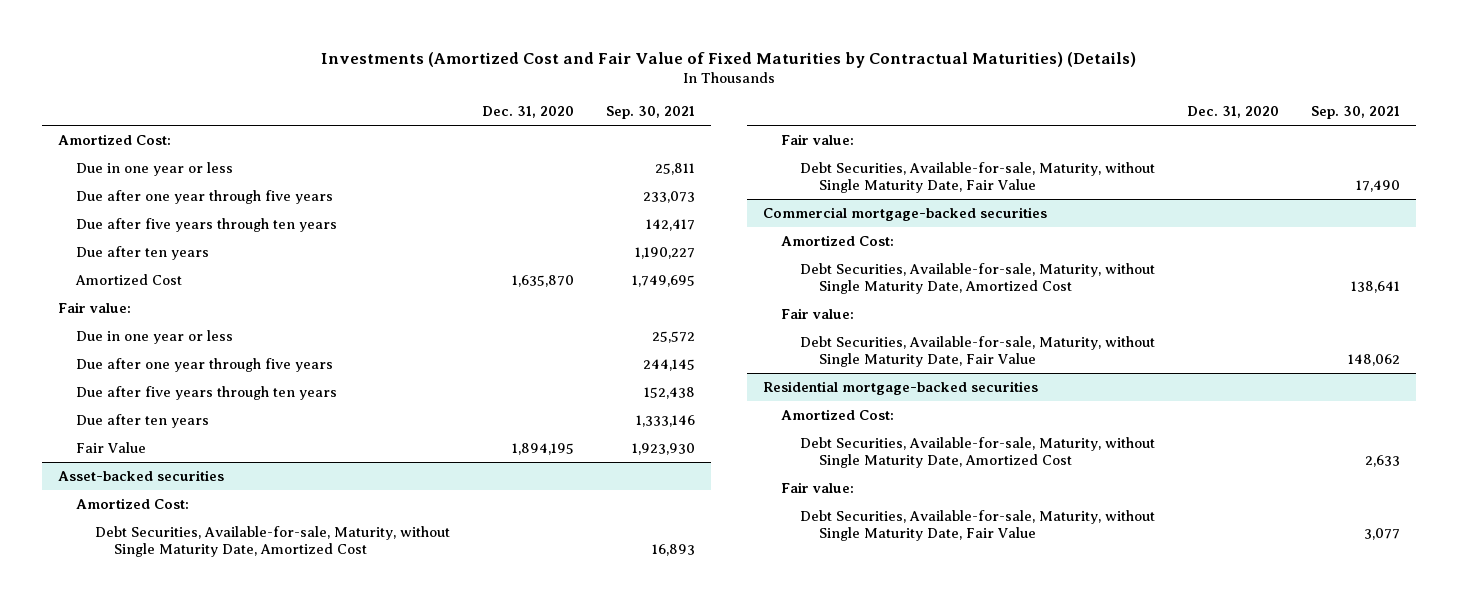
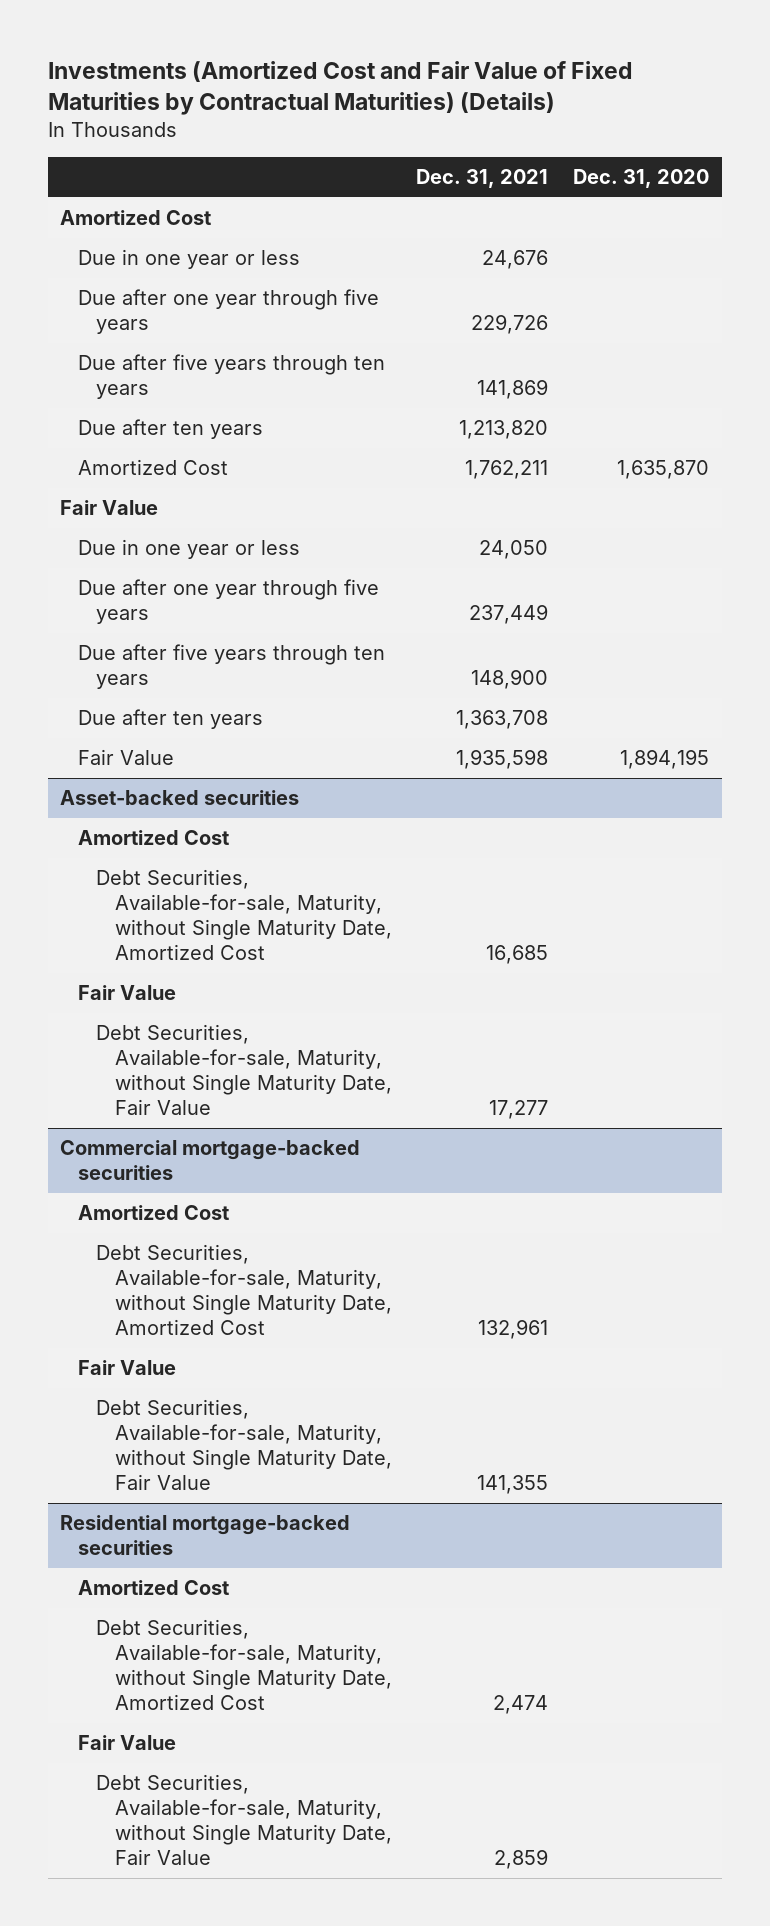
[606,106,696,120] Sep. 30, 2021 -> none
none -> [416,168,549,188] Dec. 31, 2021
[57,133,171,145] Amortized Cost: -> [60,210,212,226] Amortized Cost
[57,301,131,313] Fair value: -> [60,500,159,516] Fair Value
[76,497,190,509] Amortized Cost: -> [78,830,230,846] Amortized Cost
[781,133,855,145] Fair value: -> [78,985,177,1001] Fair Value
[781,234,895,246] Amortized Cost: -> [78,1205,230,1221] Amortized Cost
[781,307,855,319] Fair value: -> [78,1360,177,1376] Fair Value
[781,408,895,420] Amortized Cost: -> [78,1580,230,1596] Amortized Cost
[781,481,855,493] Fair value: -> [78,1735,177,1751] Fair Value

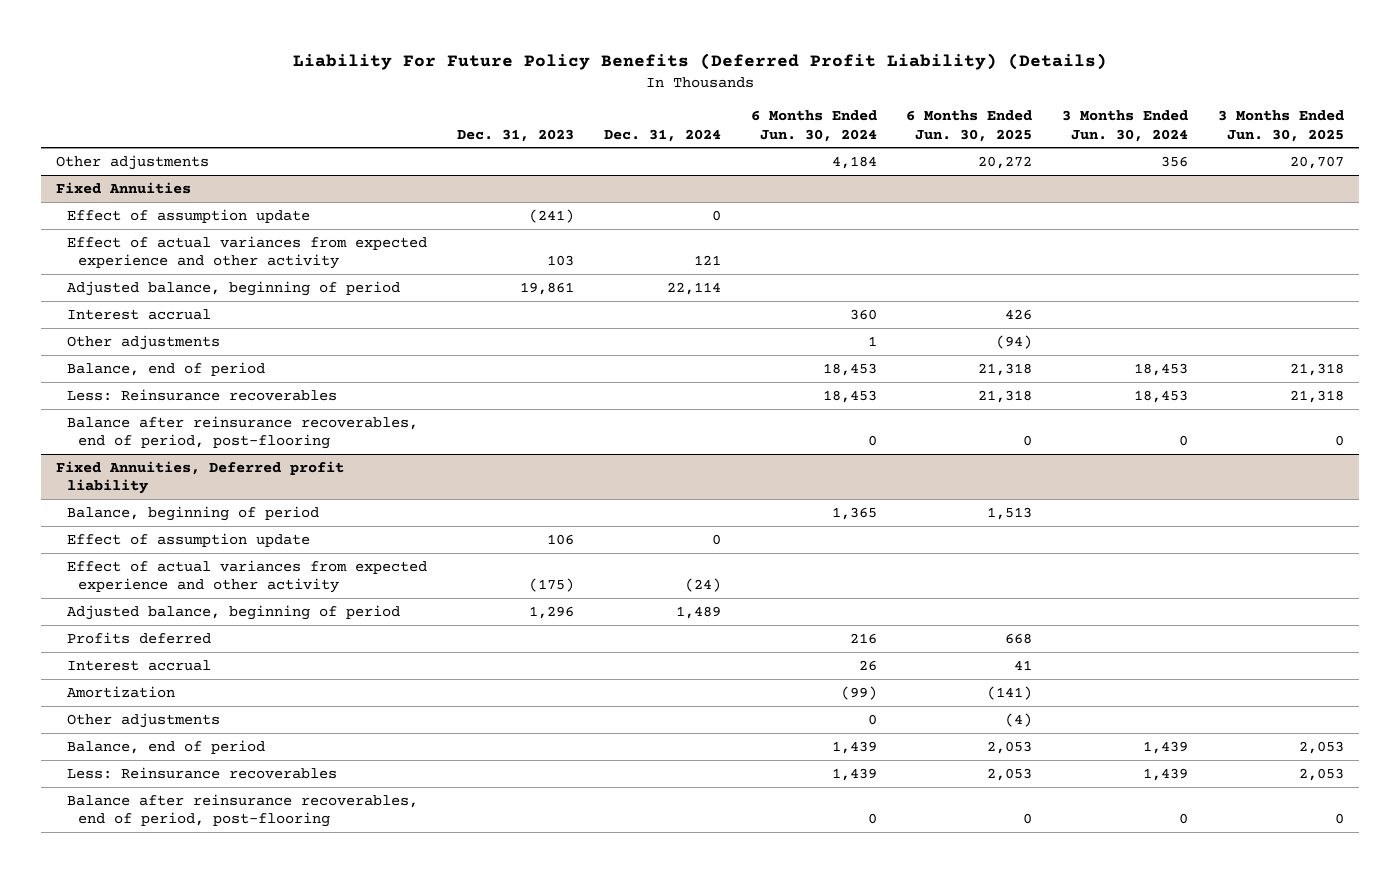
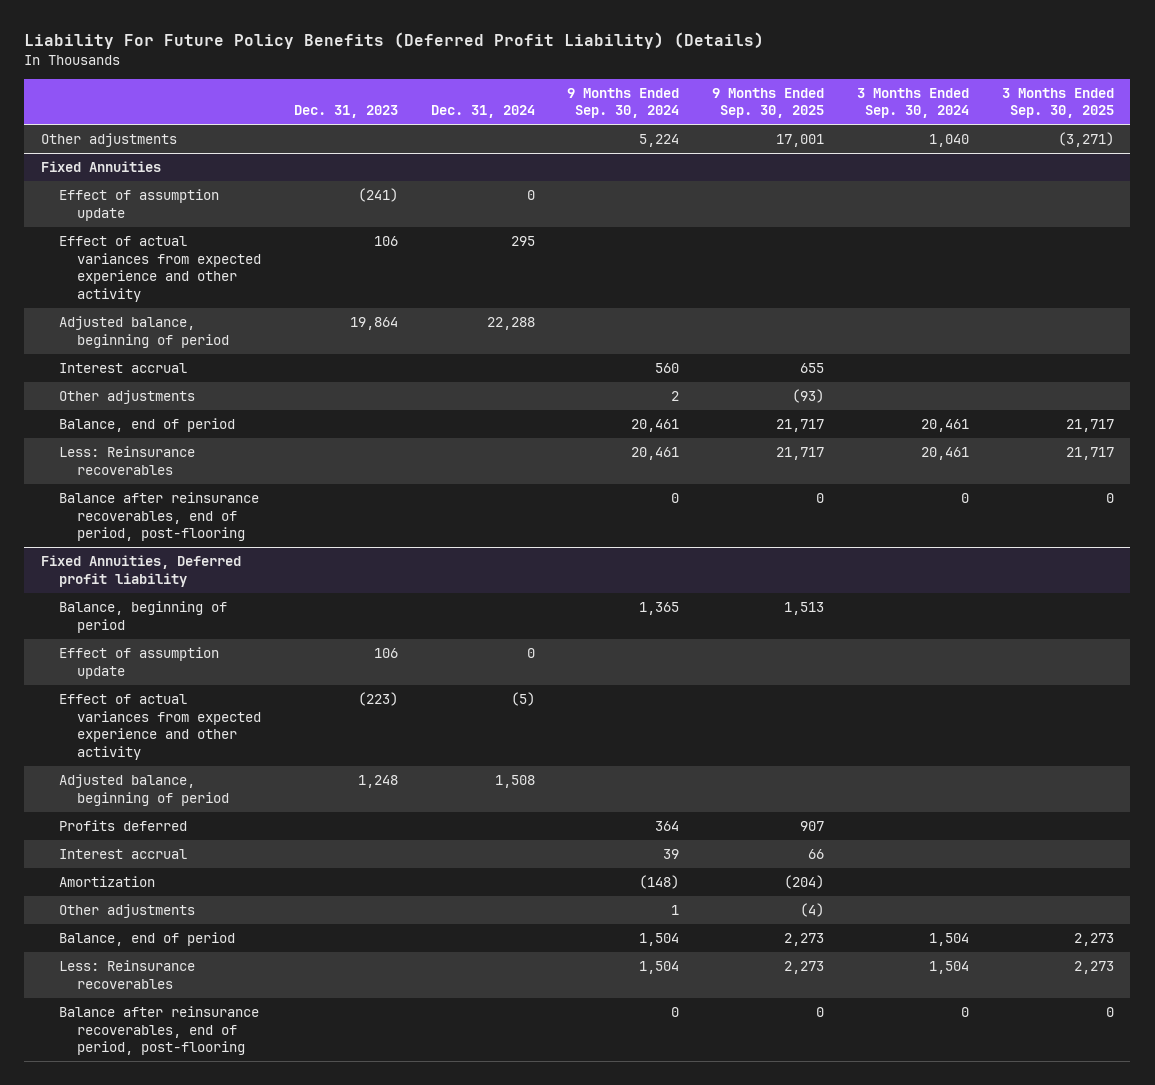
[750,110,877,142] 6 Months Ended Jun. 30, 2024 -> none
[906,110,1033,142] 6 Months Ended Jun. 30, 2025 -> none
[1062,110,1189,142] 3 Months Ended Jun. 30, 2024 -> none
[1217,110,1344,142] 3 Months Ended Jun. 30, 2025 -> none
none -> [567,87,680,119] 9 Months Ended Sep. 30, 2024
none -> [712,87,825,119] 9 Months Ended Sep. 30, 2025
none -> [857,87,970,119] 3 Months Ended Sep. 30, 2024
none -> [1001,87,1114,119] 3 Months Ended Sep. 30, 2025
[547,255,575,267] 103 -> [373,236,398,247] 106
[693,255,721,266] 121 -> [510,236,535,247] 295
[520,281,575,295] 19,861 -> [349,317,398,331] 19,864
[666,281,721,295] 22,114 -> [486,317,535,331] 22,288
[529,578,575,593] (175) -> [357,692,398,707] (223)
[684,578,721,593] (24) -> [510,692,535,707] (5)
[529,605,575,619] 1,296 -> [357,775,398,789] 1,248
[675,605,721,619] 1,489 -> [494,775,535,789] 1,508

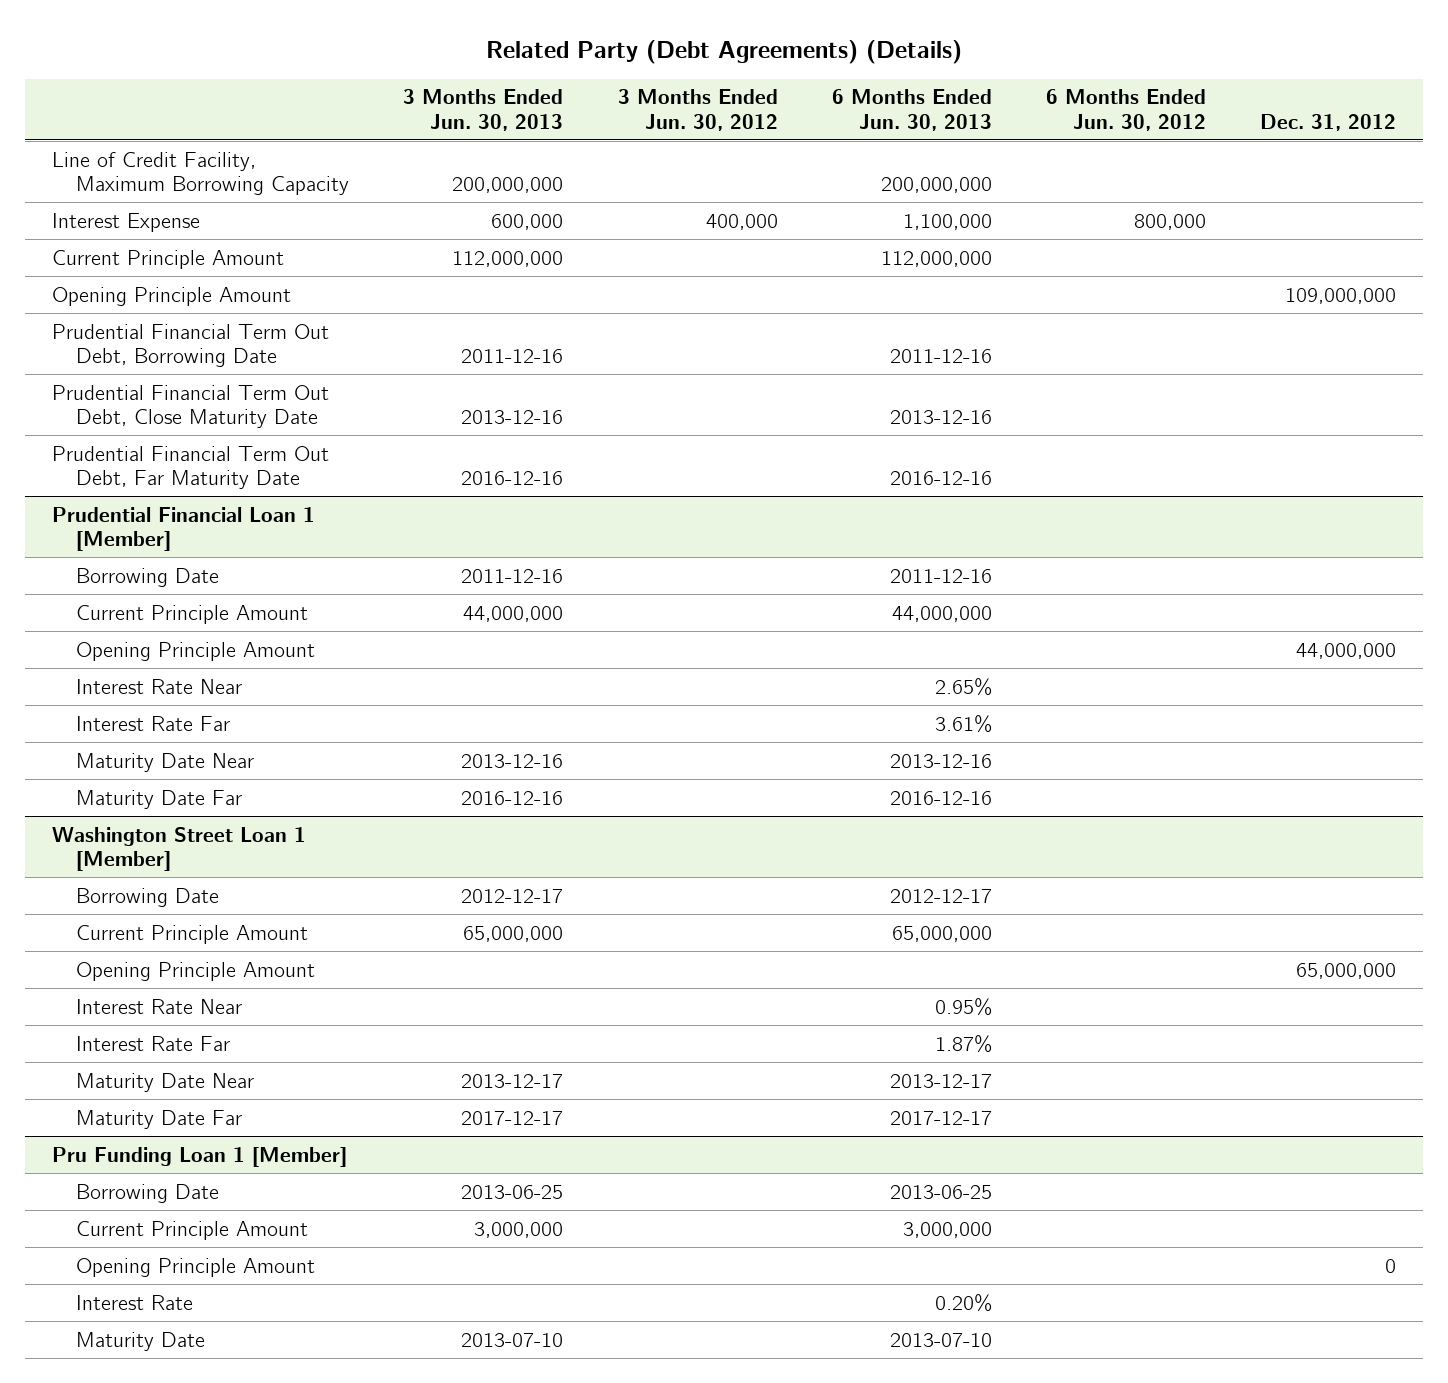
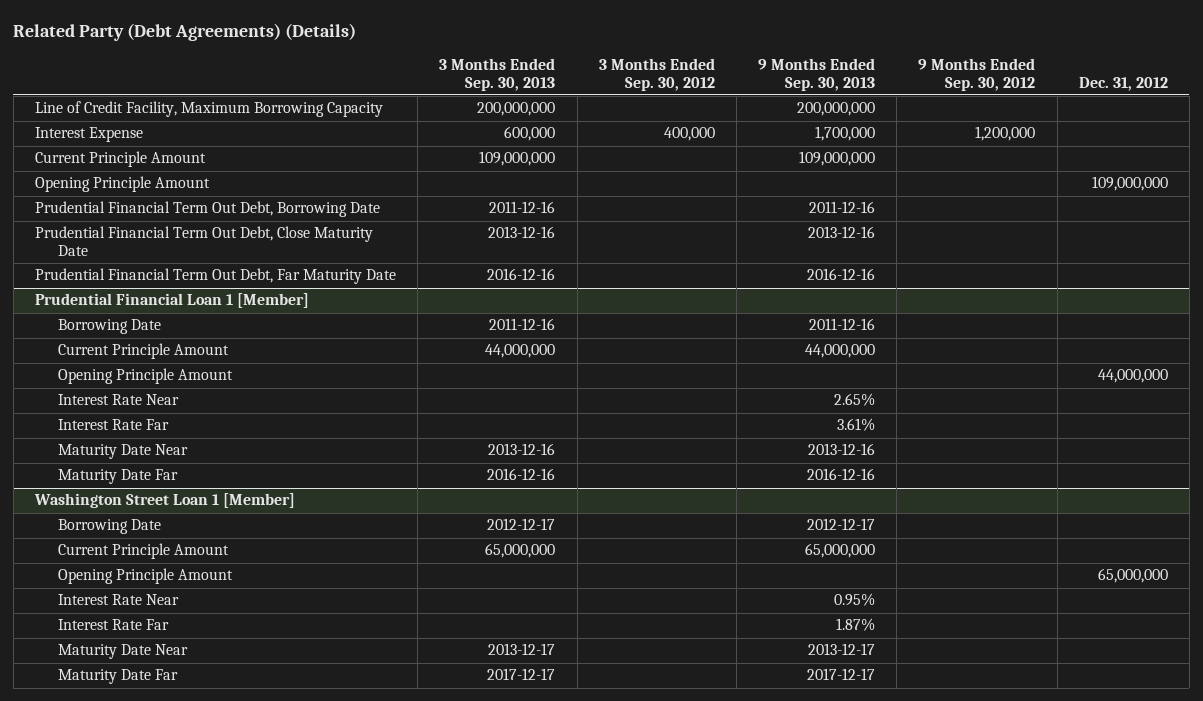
[403,89,564,131] 3 Months Ended Jun. 30, 2013 -> none
[617,89,778,131] 3 Months Ended Jun. 30, 2012 -> none
[831,89,992,131] 6 Months Ended Jun. 30, 2013 -> none
[1045,89,1206,131] 6 Months Ended Jun. 30, 2012 -> none
none -> [439,57,556,91] 3 Months Ended Sep. 30, 2013
none -> [598,57,715,91] 3 Months Ended Sep. 30, 2012
none -> [758,57,876,91] 9 Months Ended Sep. 30, 2013
none -> [918,57,1036,91] 9 Months Ended Sep. 30, 2012
[52,1146,348,1167] Pru Funding Loan 1 [Member] -> none
[76,1183,220,1203] Borrowing Date -> none
[76,1220,309,1240] Current Principle Amount -> none
[76,1257,316,1277] Opening Principle Amount -> none
[76,1294,194,1310] Interest Rate -> none
[76,1331,206,1351] Maturity Date -> none

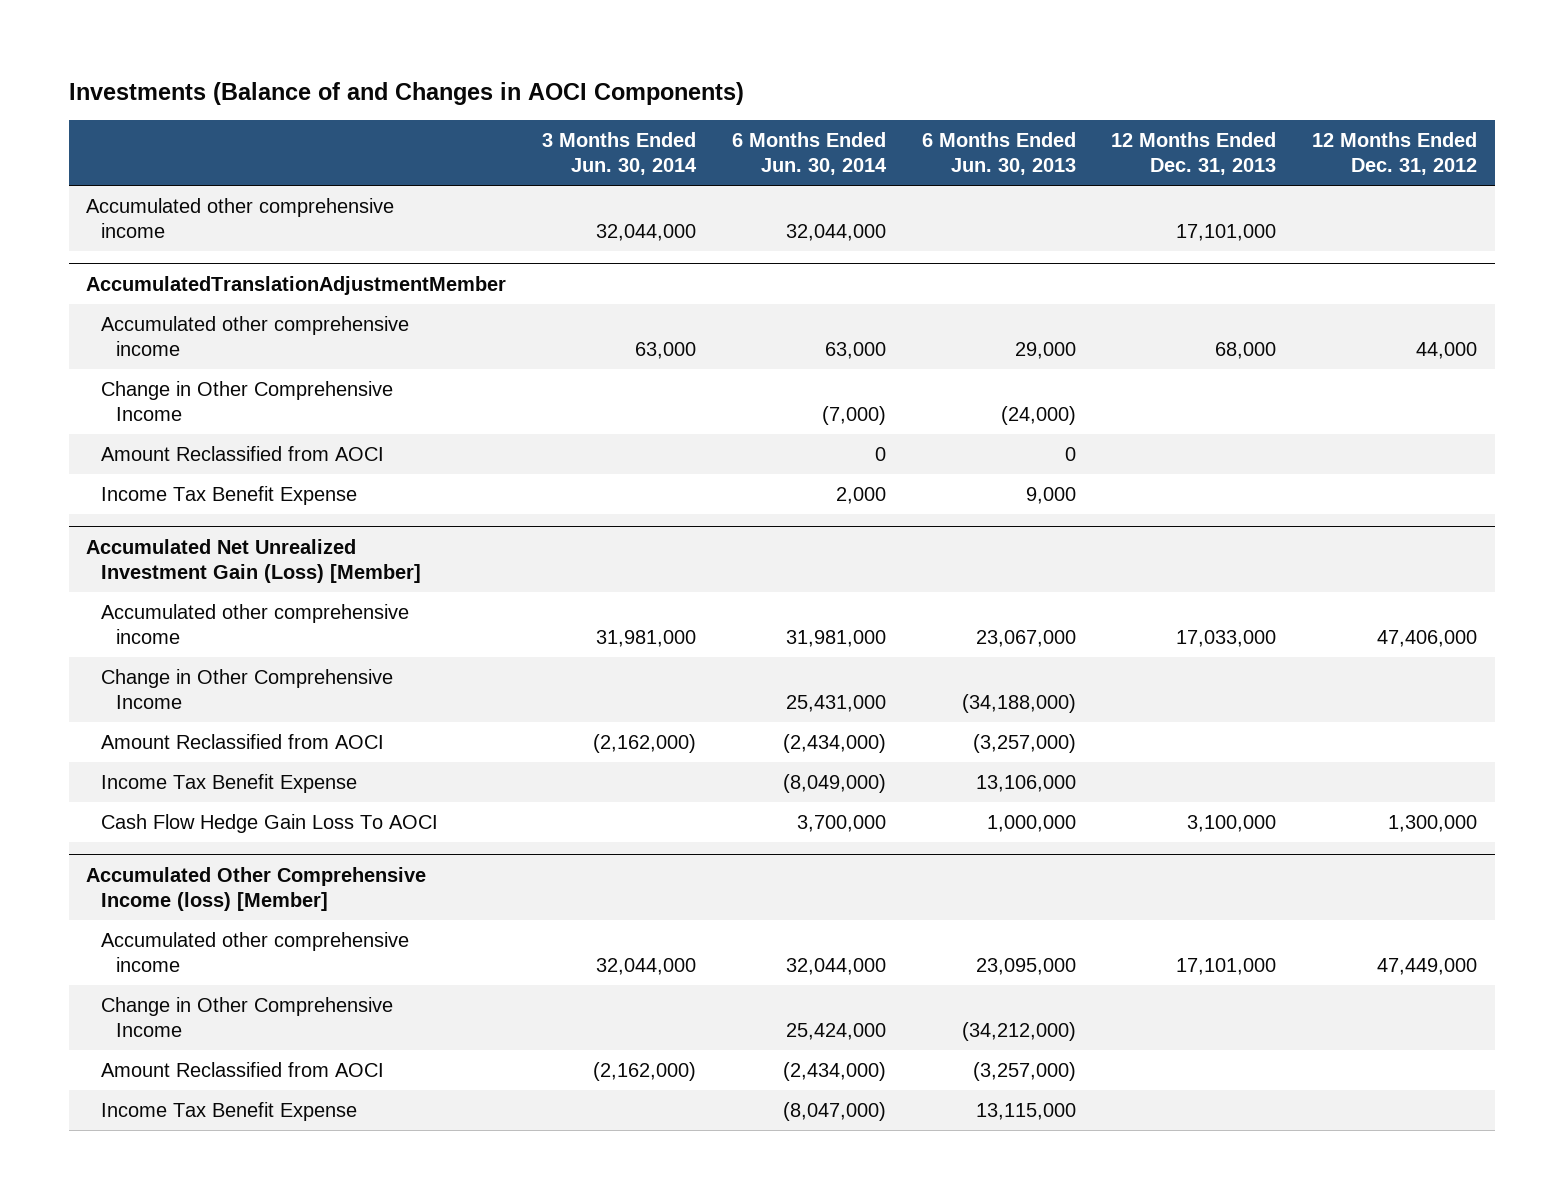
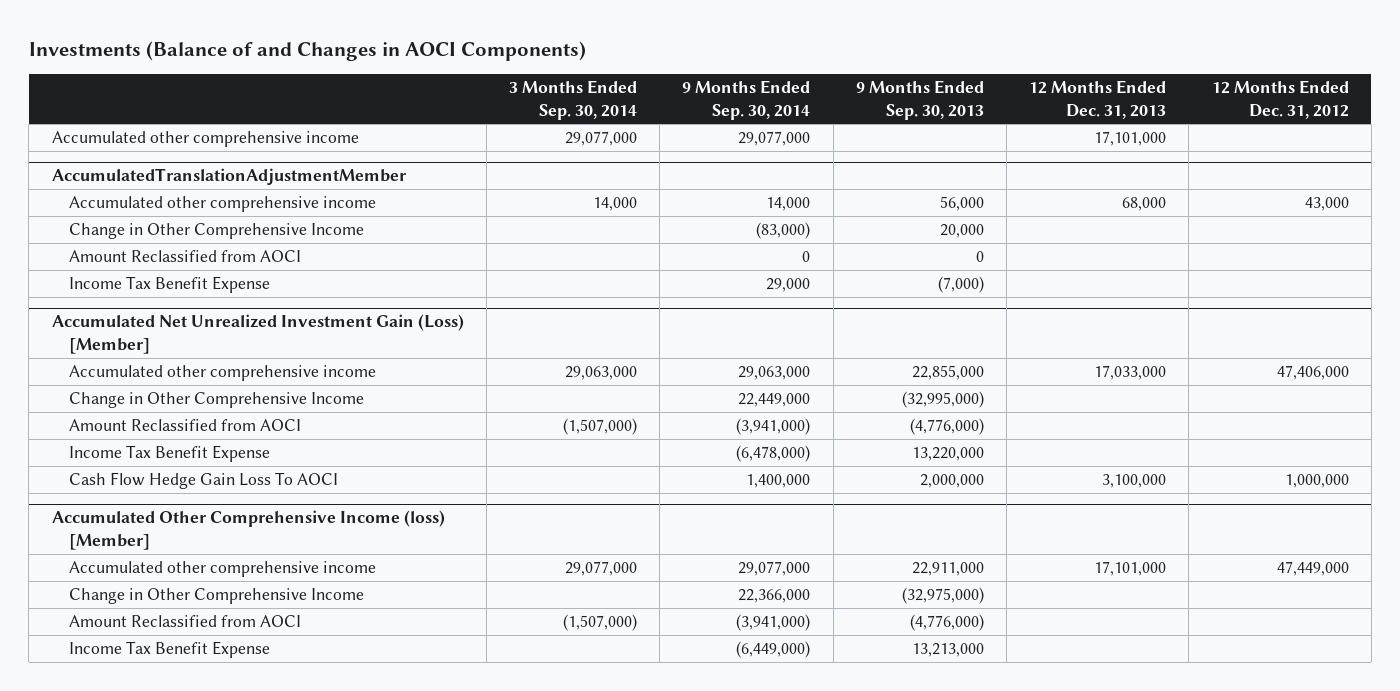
[542,132,698,176] 3 Months Ended Jun. 30, 2014 -> none
[731,132,887,176] 6 Months Ended Jun. 30, 2014 -> none
[921,132,1076,176] 6 Months Ended Jun. 30, 2013 -> none
none -> [508,80,637,120] 3 Months Ended Sep. 30, 2014
none -> [682,80,811,120] 9 Months Ended Sep. 30, 2014
none -> [855,80,984,120] 9 Months Ended Sep. 30, 2013
[1416,342,1478,360] 44,000 -> [1304,197,1349,212] 43,000
[1388,814,1478,832] 1,300,000 -> [1284,474,1349,489] 1,000,000

